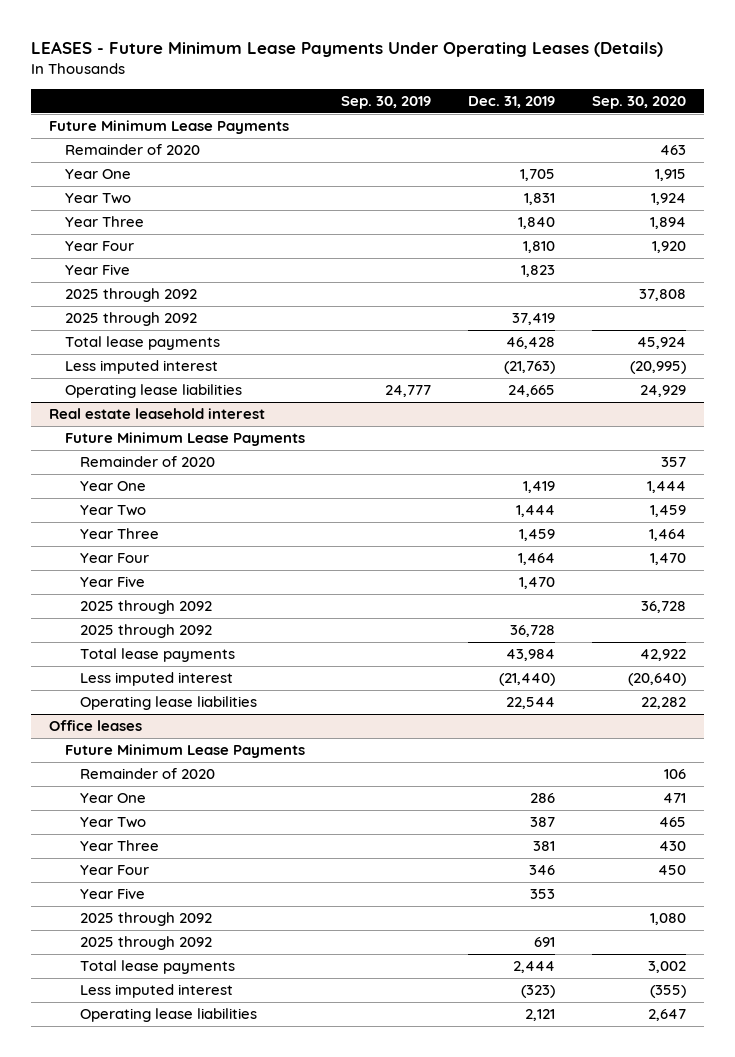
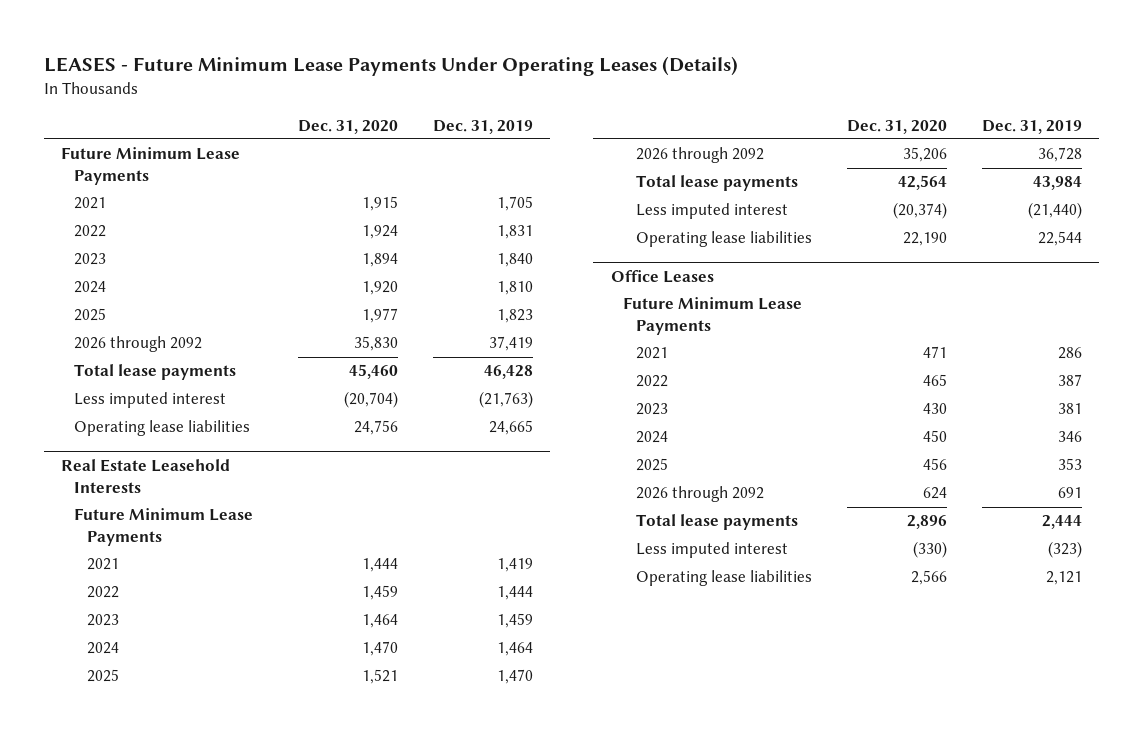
[341,96,432,110] Sep. 30, 2019 -> none
[591,96,686,110] Sep. 30, 2020 -> none
none -> [297,119,398,134] Dec. 31, 2020
[64,144,200,156] Remainder of 2020 -> none
[64,288,197,303] 2025 through 2092 -> none
[64,169,131,180] Year One -> [74,197,107,210] 2021
[64,193,131,205] Year Two -> [74,225,107,238] 2022
[64,216,144,228] Year Three -> [74,253,107,266] 2023
[64,241,134,252] Year Four -> [74,281,107,294] 2024
[64,264,130,276] Year Five -> [74,308,107,322] 2025
[64,312,197,327] 2025 through 2092 -> [74,336,203,353] 2026 through 2092
[49,408,266,420] Real estate leasehold interest -> [61,459,231,493] Real Estate Leasehold Interests
[79,456,215,468] Remainder of 2020 -> none
[79,600,212,615] 2025 through 2092 -> none
[79,481,146,492] Year One -> [86,558,119,571] 2021
[79,505,146,517] Year Two -> [86,586,119,599] 2022
[79,528,159,540] Year Three -> [86,614,119,627] 2023
[79,553,149,564] Year Four -> [86,642,119,655] 2024
[79,576,145,588] Year Five -> [86,669,119,683] 2025
[79,624,212,639] 2025 through 2092 -> [635,147,764,164] 2026 through 2092
[49,720,143,732] Office leases -> [610,270,714,284] Office Leases
[79,768,215,780] Remainder of 2020 -> none
[79,912,212,927] 2025 through 2092 -> none
[79,793,146,804] Year One -> [635,347,668,360] 2021
[79,817,146,829] Year Two -> [635,375,668,388] 2022
[79,840,159,852] Year Three -> [635,403,668,416] 2023
[79,865,149,876] Year Four -> [635,431,668,444] 2024
[79,888,145,900] Year Five -> [635,458,668,472] 2025
[79,936,212,951] 2025 through 2092 -> [635,486,764,503] 2026 through 2092

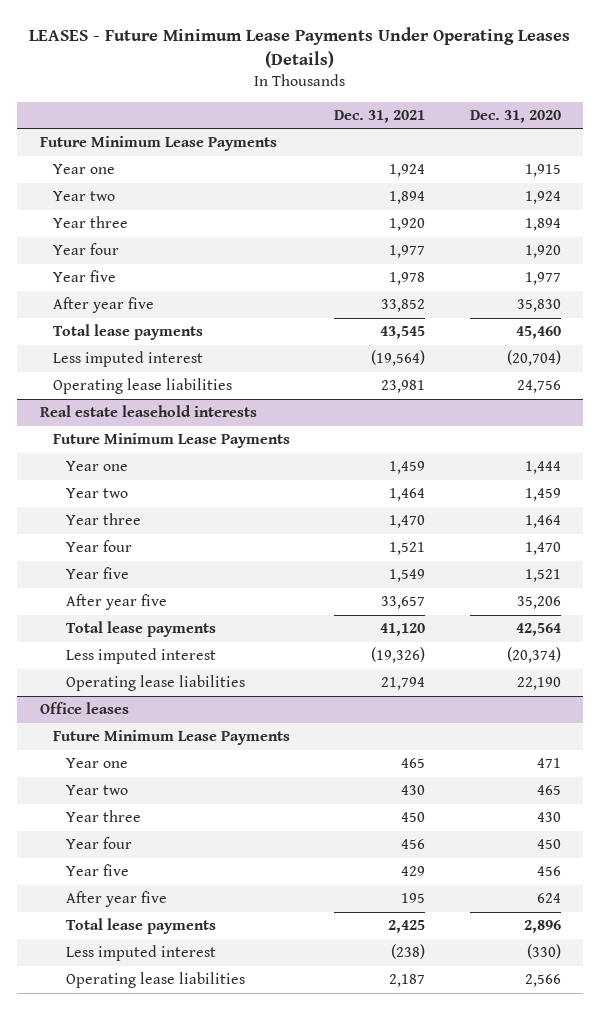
[432,119,533,134] Dec. 31, 2019 -> none
none -> [334,109,426,123] Dec. 31, 2021
[74,197,107,210] 2021 -> [52,164,115,175] Year one
[74,225,107,238] 2022 -> [52,191,115,202] Year two
[74,253,107,266] 2023 -> [52,216,128,229] Year three
[74,281,107,294] 2024 -> [52,243,119,256] Year four
[74,308,107,322] 2025 -> [52,270,116,283] Year five
[74,336,203,353] 2026 through 2092 -> [52,297,154,314] After year five
[61,459,231,493] Real Estate Leasehold Interests -> [39,405,257,418] Real estate leasehold interests
[86,558,119,571] 2021 -> [66,461,129,472] Year one
[86,586,119,599] 2022 -> [66,488,129,499] Year two
[86,614,119,627] 2023 -> [66,513,142,526] Year three
[86,642,119,655] 2024 -> [66,540,133,553] Year four
[86,669,119,683] 2025 -> [66,567,130,580] Year five
[635,147,764,164] 2026 through 2092 -> [66,594,168,611] After year five
[610,270,714,284] Office Leases -> [39,702,129,715] Office leases
[635,347,668,360] 2021 -> [66,758,129,769] Year one
[635,375,668,388] 2022 -> [66,785,129,796] Year two
[635,403,668,416] 2023 -> [66,810,142,823] Year three
[635,431,668,444] 2024 -> [66,837,133,850] Year four
[635,458,668,472] 2025 -> [66,864,130,877] Year five
[635,486,764,503] 2026 through 2092 -> [66,891,168,908] After year five

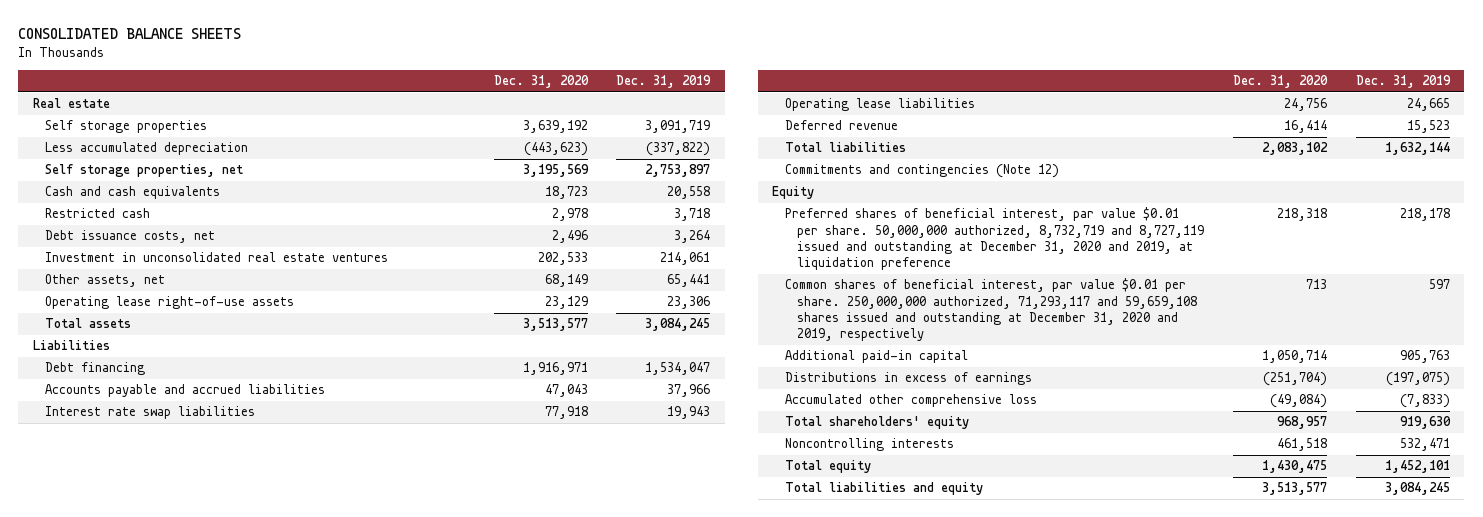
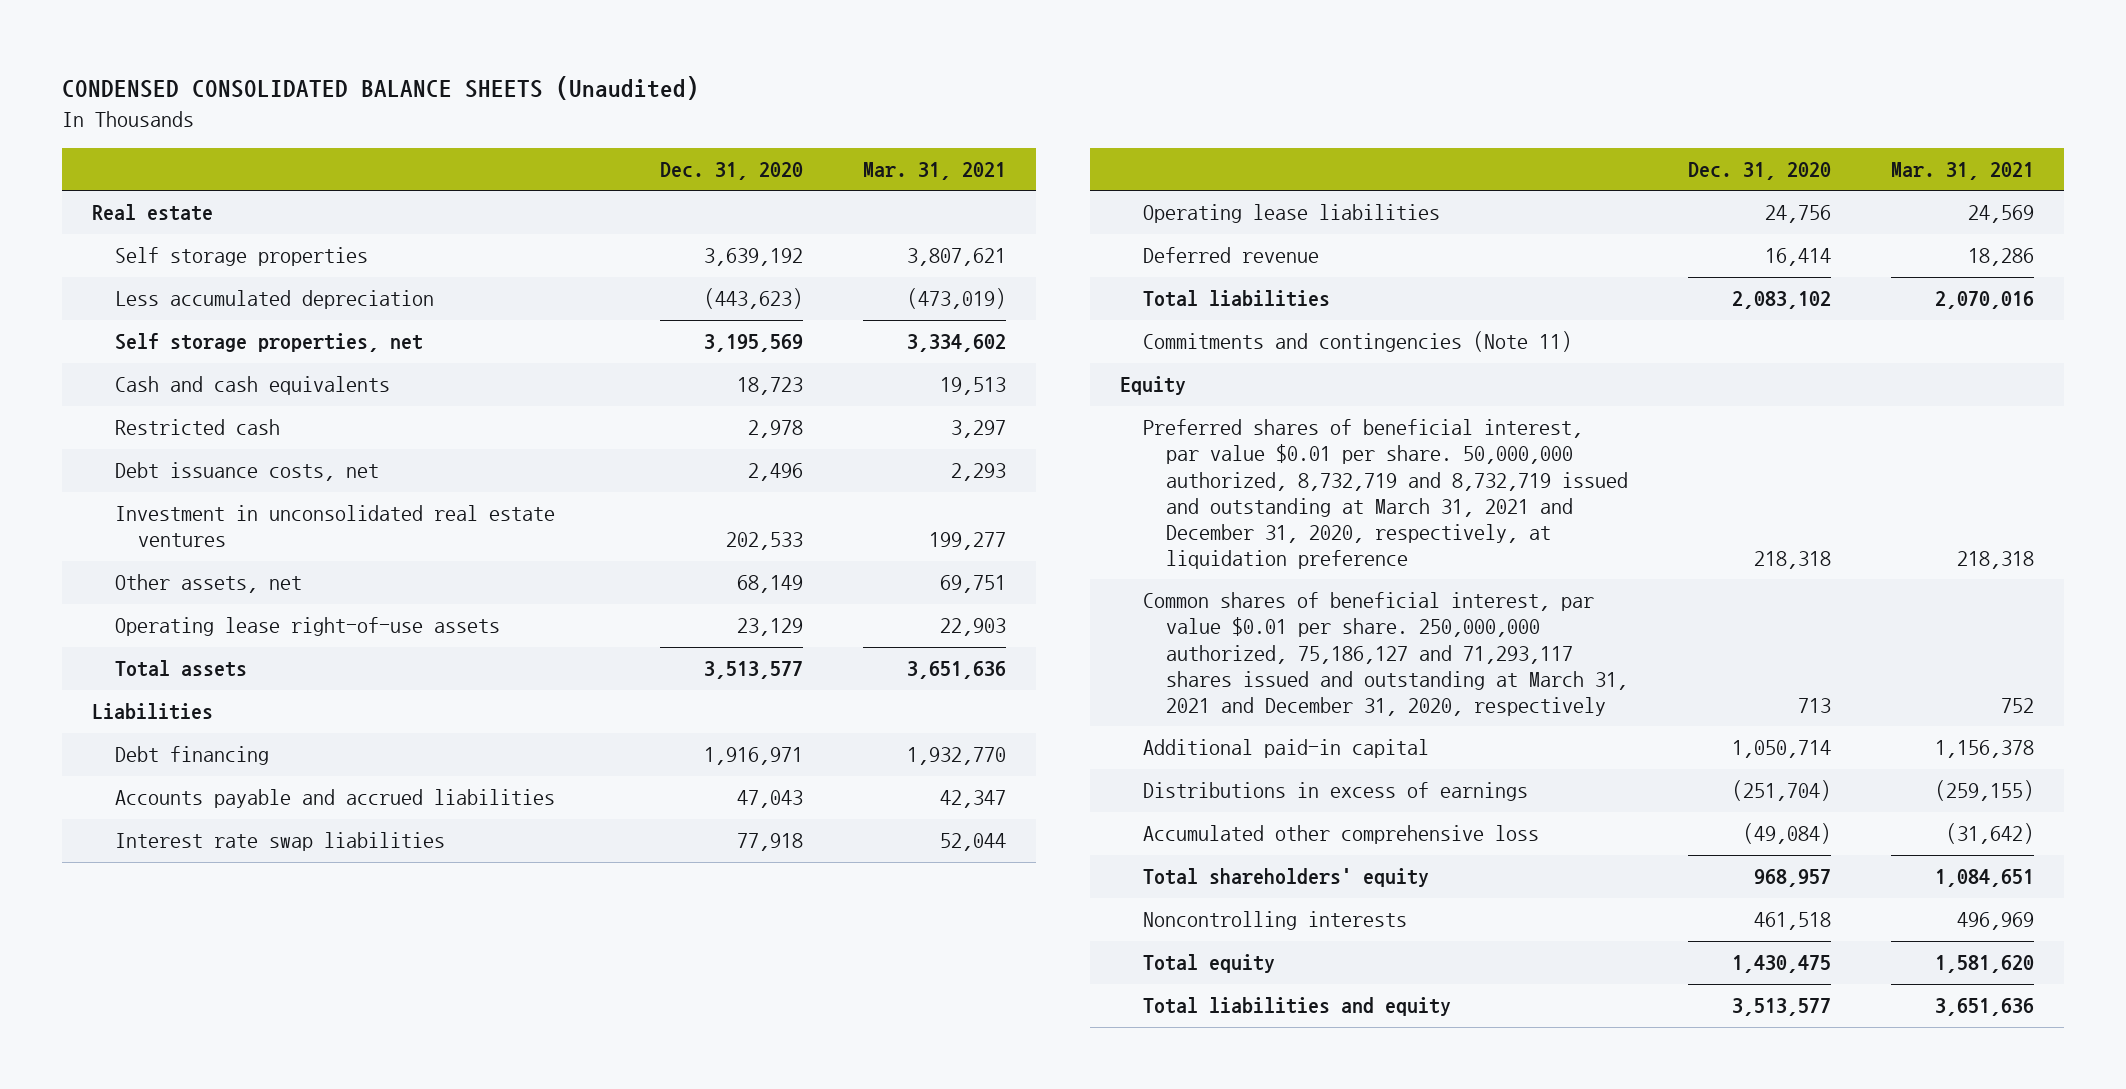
[18,27,242,39] CONSOLIDATED BALANCE SHEETS -> [62,76,700,101] CONDENSED CONSOLIDATED BALANCE SHEETS (Unaudited)
[616,75,712,89] Dec. 31, 2019 -> none
none -> [862,162,1006,181] Mar. 31, 2021
[784,164,1059,179] Commitments and contingencies (Note 12) -> [1142,331,1572,353] Commitments and contingencies (Note 11)
[784,207,1204,271] Preferred shares of beneficial interest, par value $0.01 per share. 50,000,000 authorized, 8,732,719 and 8,727,119 issued and outstanding at December 31, 2020 and 2019, at liquidation preference -> [1142,419,1628,570] Preferred shares of beneficial interest, par value $0.01 per share. 50,000,000 authorized, 8,732,719 and 8,732,719 issued and outstanding at March 31, 2021 and December 31, 2020, respectively, at liquidation preference
[784,278,1197,342] Common shares of beneficial interest, par value $0.01 per share. 250,000,000 authorized, 71,293,117 and 59,659,108 shares issued and outstanding at December 31, 2020 and 2019, respectively -> [1142,592,1628,716] Common shares of beneficial interest, par value $0.01 per share. 250,000,000 authorized, 75,186,127 and 71,293,117 shares issued and outstanding at March 31, 2021 and December 31, 2020, respectively

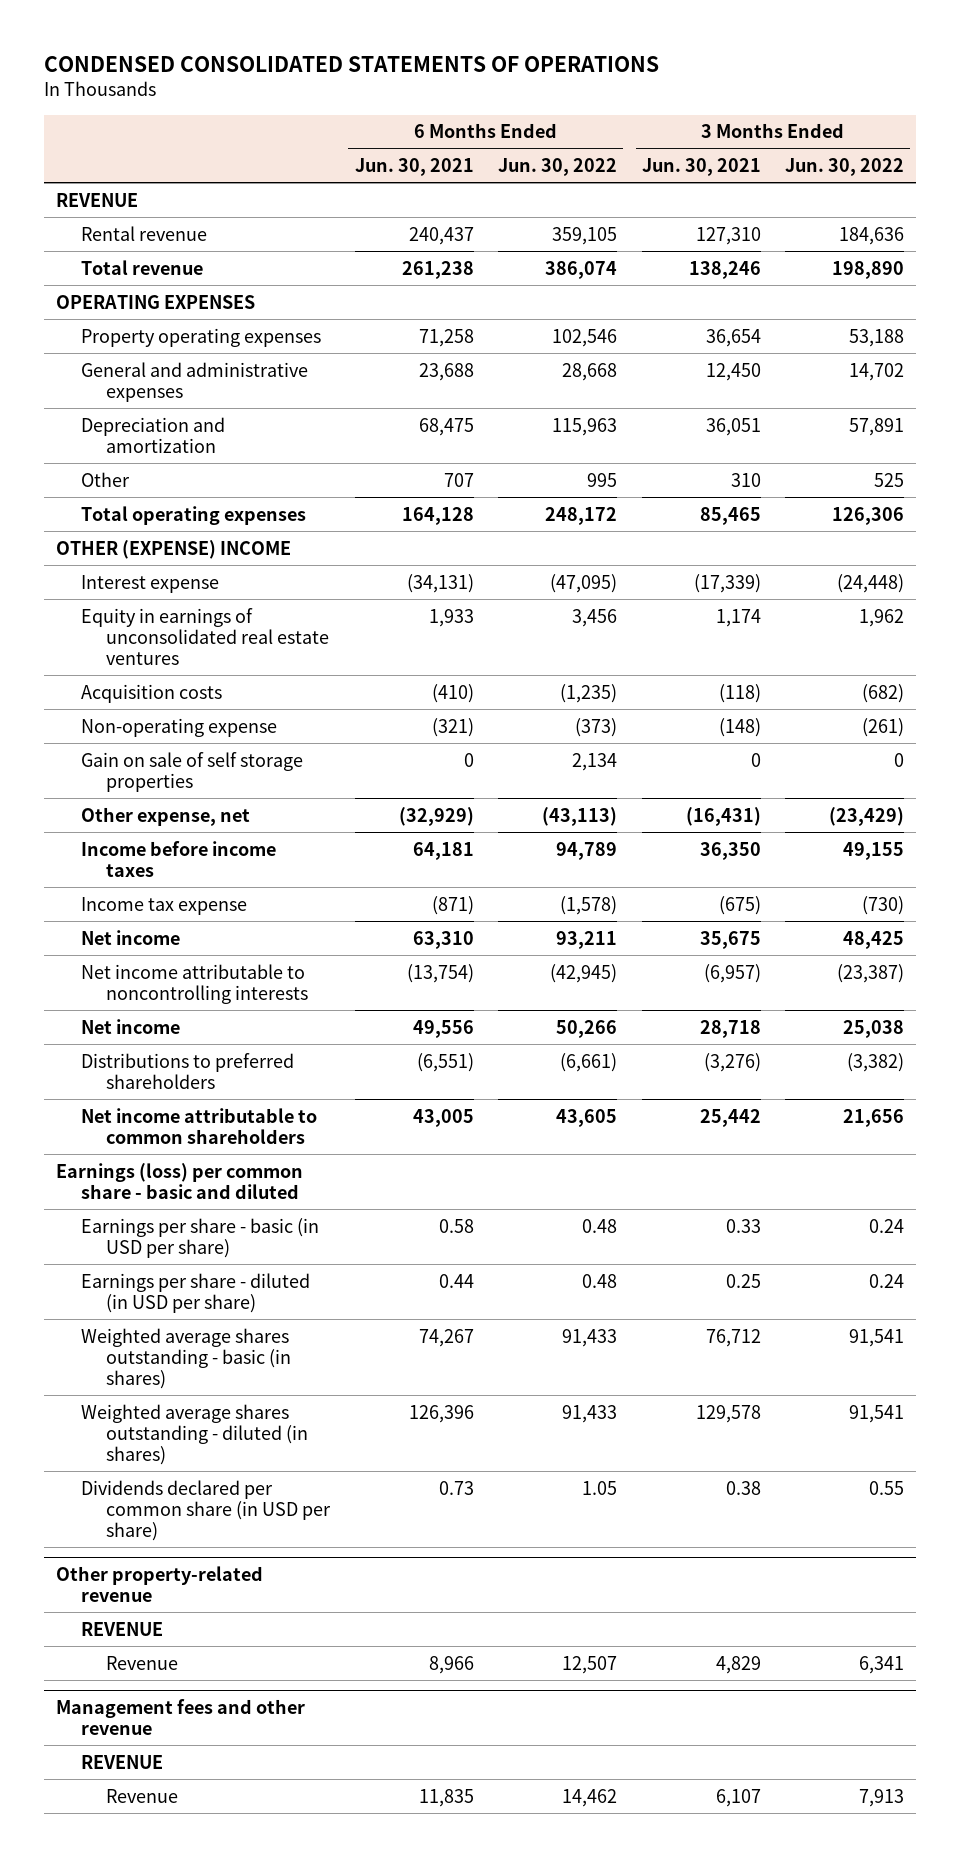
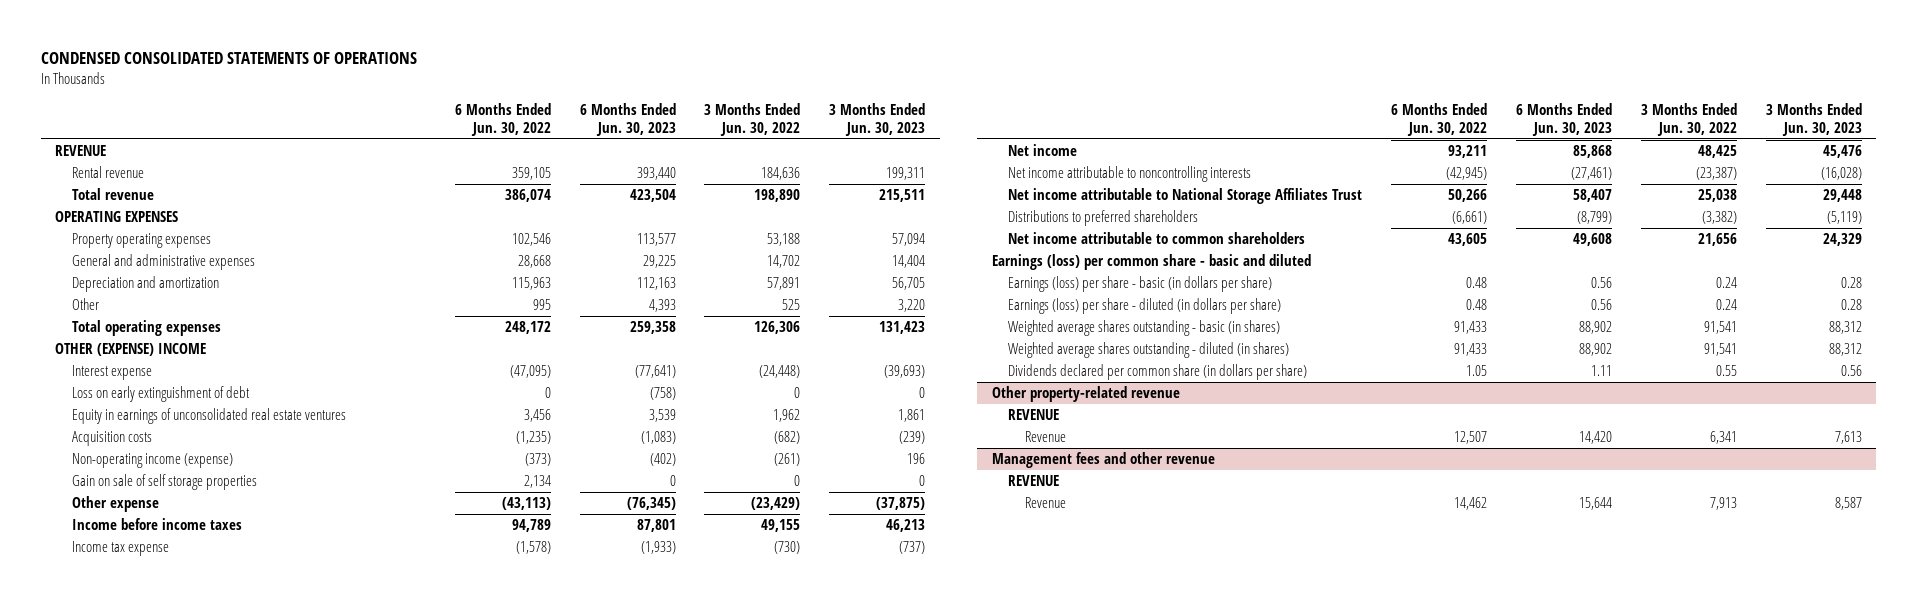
[354,158,474,177] Jun. 30, 2021 -> none
[641,158,761,177] Jun. 30, 2021 -> none
none -> [579,103,676,137] 6 Months Ended Jun. 30, 2023
none -> [829,103,926,137] 3 Months Ended Jun. 30, 2023
none -> [71,386,250,403] Loss on early extinguishment of debt
[80,717,277,737] Non-operating expense -> [71,453,233,469] Non-operating income (expense)
[80,806,250,826] Other expense, net -> [71,496,159,513] Other expense
[80,1018,180,1034] Net income -> [1008,188,1363,205] Net income attributable to National Storage Affiliates Trust
[80,1217,319,1258] Earnings per share - basic (in USD per share) -> [1008,276,1273,293] Earnings (loss) per share - basic (in dollars per share)
[80,1272,310,1313] Earnings per share - diluted (in USD per share) -> [1008,298,1282,315] Earnings (loss) per share - diluted (in dollars per share)
[80,1479,332,1541] Dividends declared per common share (in USD per share) -> [1008,364,1308,381] Dividends declared per common share (in dollars per share)

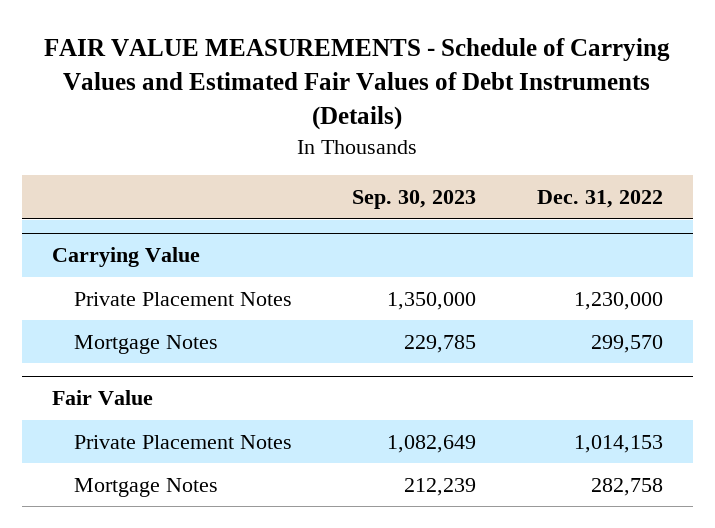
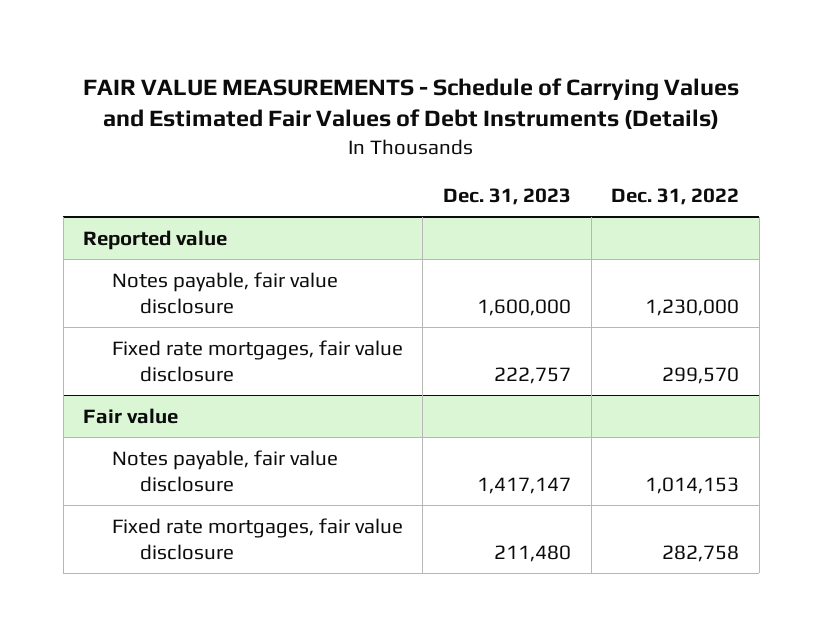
[352,190,477,210] Sep. 30, 2023 -> none
none -> [443,187,572,205] Dec. 31, 2023
[52,247,201,268] Carrying Value -> [83,229,228,250] Reported value
[73,291,292,306] Private Placement Notes -> [111,271,338,314] Notes payable, fair value disclosure
[73,334,218,354] Mortgage Notes -> [111,339,403,382] Fixed rate mortgages, fair value disclosure
[52,390,154,406] Fair Value -> [83,407,179,424] Fair value
[73,434,292,449] Private Placement Notes -> [111,449,338,492] Notes payable, fair value disclosure
[73,477,218,497] Mortgage Notes -> [111,517,403,560] Fixed rate mortgages, fair value disclosure

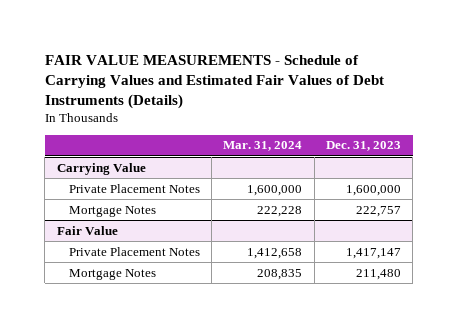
[611,187,740,205] Dec. 31, 2022 -> none
none -> [223,141,303,152] Mar. 31, 2024
[83,229,228,250] Reported value -> [56,162,146,175] Carrying Value
[111,271,338,314] Notes payable, fair value disclosure -> [68,183,200,193] Private Placement Notes
[111,339,403,382] Fixed rate mortgages, fair value disclosure -> [68,205,156,217] Mortgage Notes
[83,407,179,424] Fair value -> [56,225,118,235] Fair Value
[111,449,338,492] Notes payable, fair value disclosure -> [68,246,200,256] Private Placement Notes
[111,517,403,560] Fixed rate mortgages, fair value disclosure -> [68,268,156,280] Mortgage Notes

